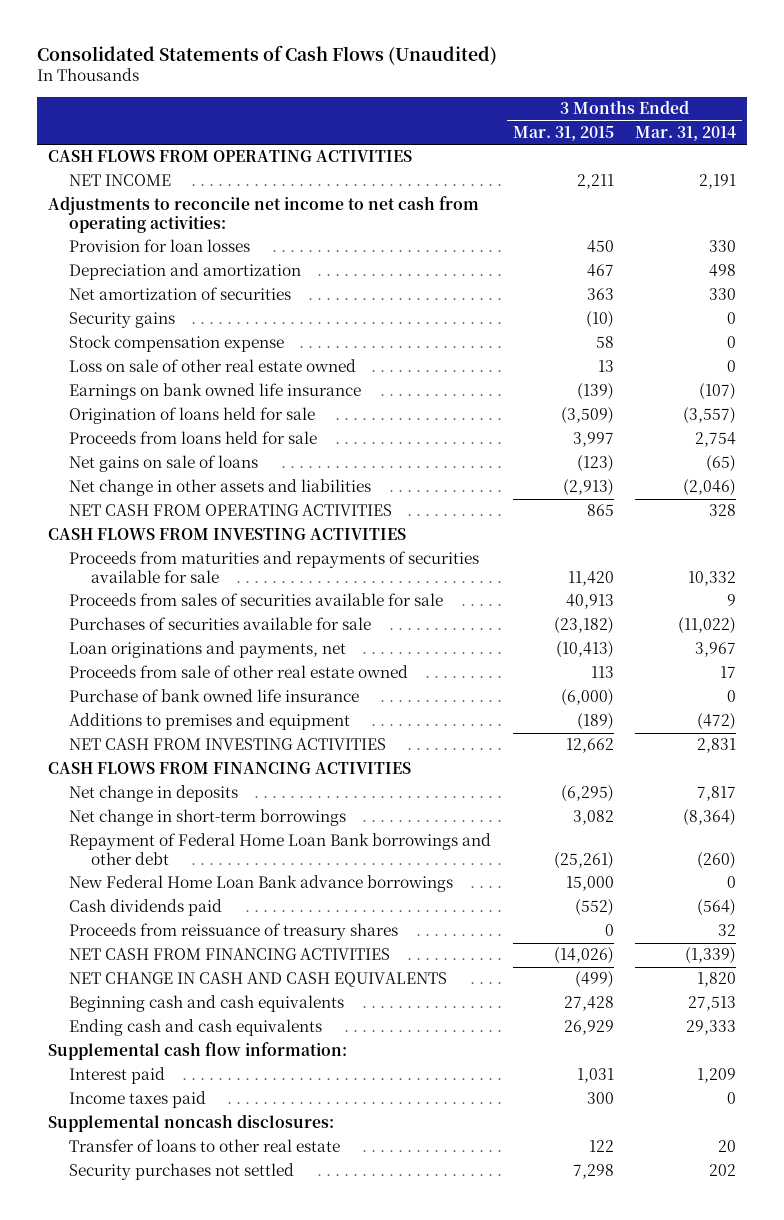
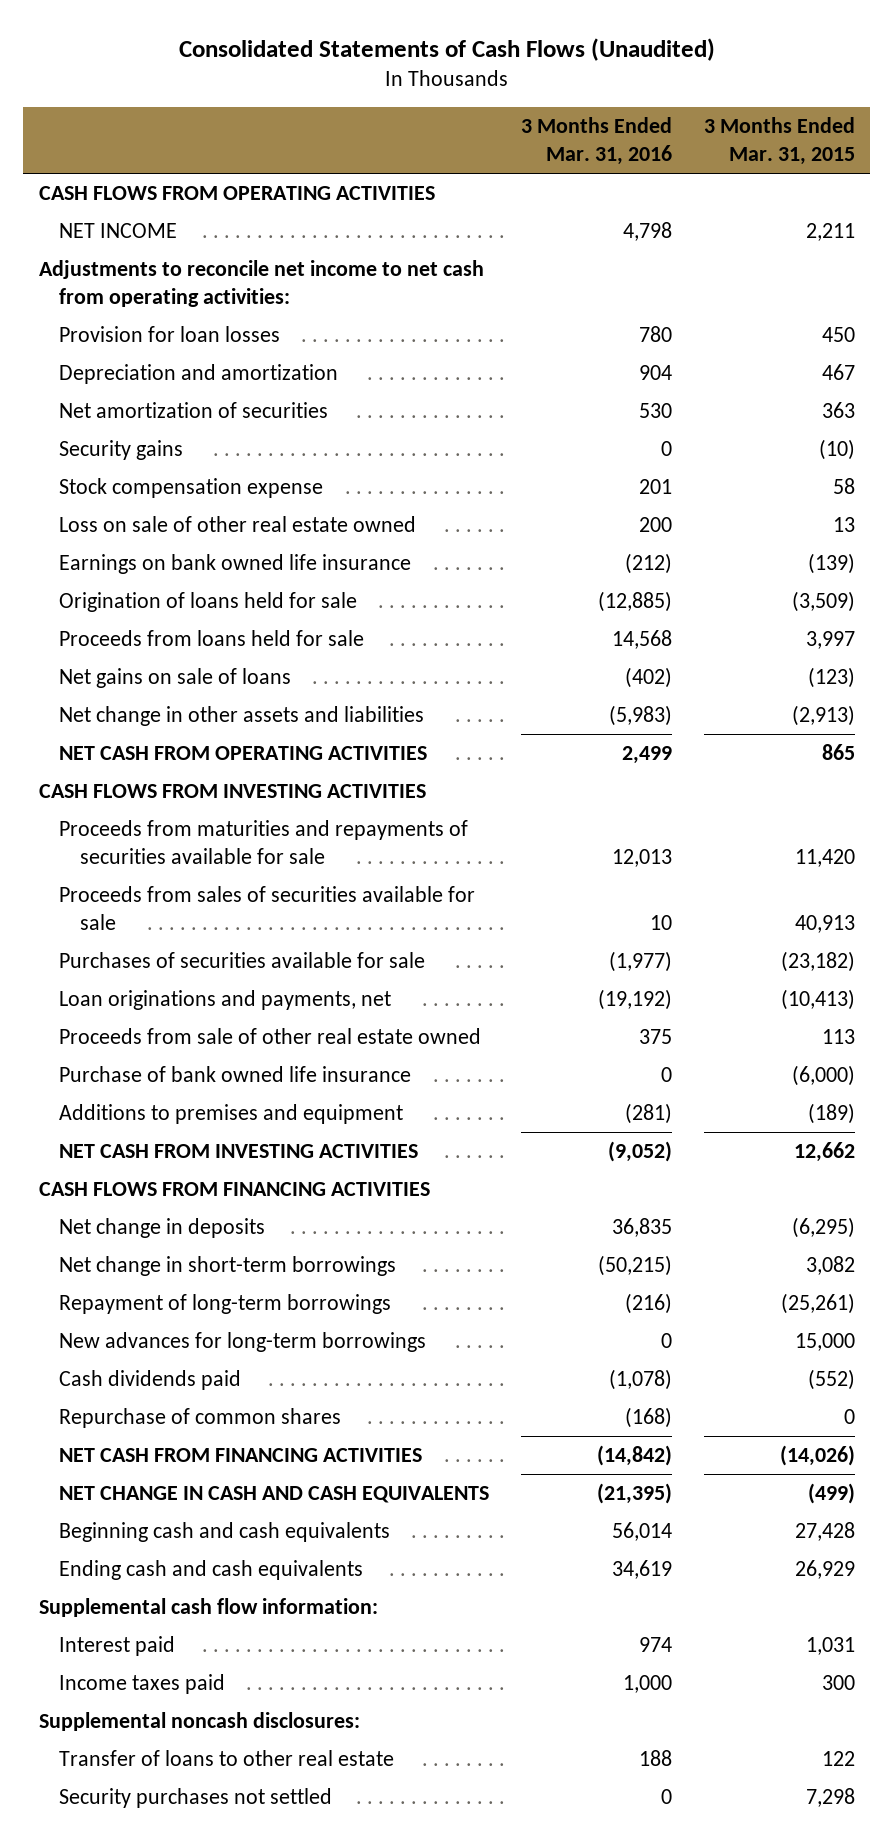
[635,125,737,141] Mar. 31, 2014 -> none
none -> [520,117,672,166] 3 Months Ended Mar. 31, 2016
[69,875,454,893] New Federal Home Loan Bank advance borrowings -> none
[69,833,492,865] Repayment of Federal Home Loan Bank borrowings and other debt -> [59,1294,392,1315] Repayment of long-term borrowings
none -> [59,1332,427,1353] New advances for long-term borrowings
[69,923,399,941] Proceeds from reissuance of treasury shares -> none
none -> [59,1408,342,1429] Repurchase of common shares

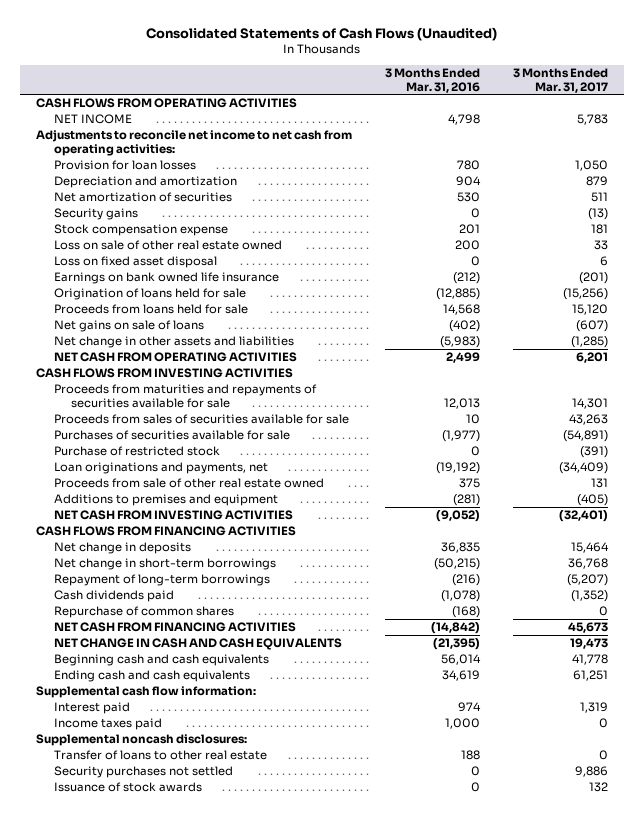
[703,117,855,166] 3 Months Ended Mar. 31, 2015 -> none
none -> [512,68,608,93] 3 Months Ended Mar. 31, 2017
none -> [53,256,217,269] Loss on fixed asset disposal
none -> [53,446,220,457] Purchase of restricted stock
[59,1066,412,1083] Purchase of bank owned life insurance -> none
[59,1332,427,1353] New advances for long-term borrowings -> none
none -> [53,782,202,793] Issuance of stock awards

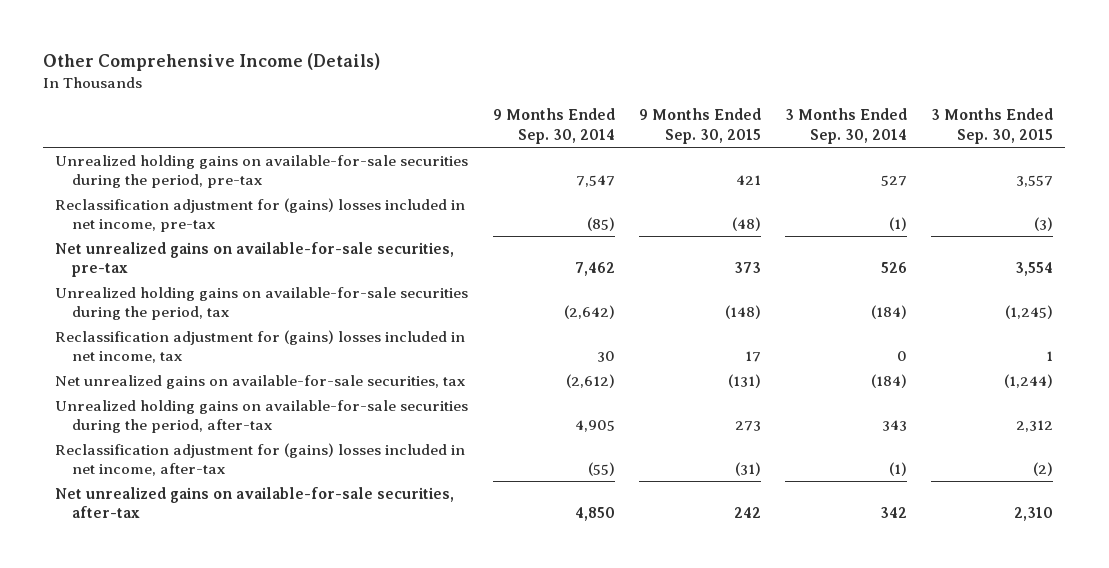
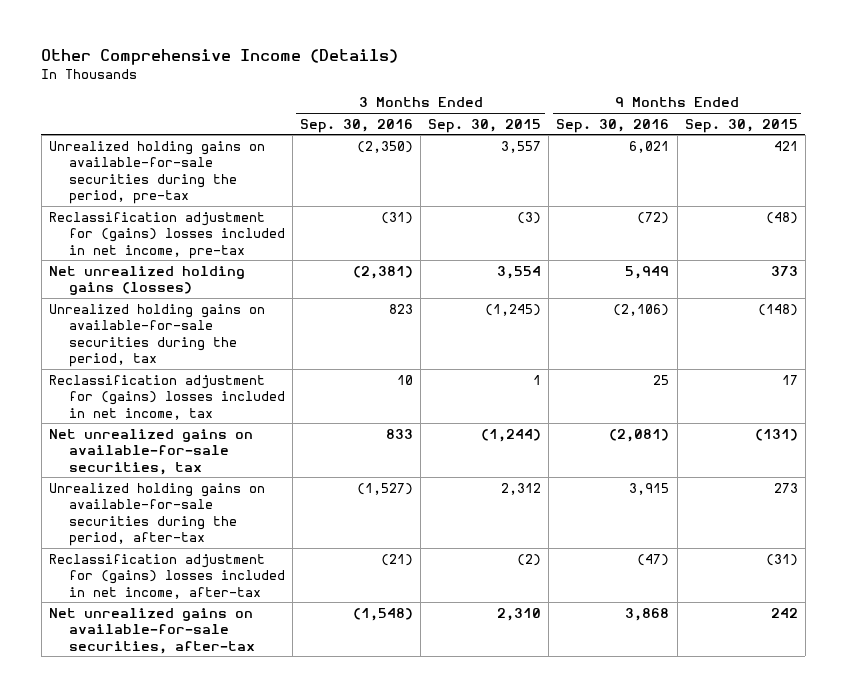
[492,108,615,145] 9 Months Ended Sep. 30, 2014 -> none
[784,108,907,145] 3 Months Ended Sep. 30, 2014 -> none
none -> [300,118,414,133] Sep. 30, 2016
none -> [556,118,670,133] Sep. 30, 2016
[55,241,455,278] Net unrealized gains on available-for-sale securities, pre-tax -> [48,265,245,296] Net unrealized holding gains (losses)

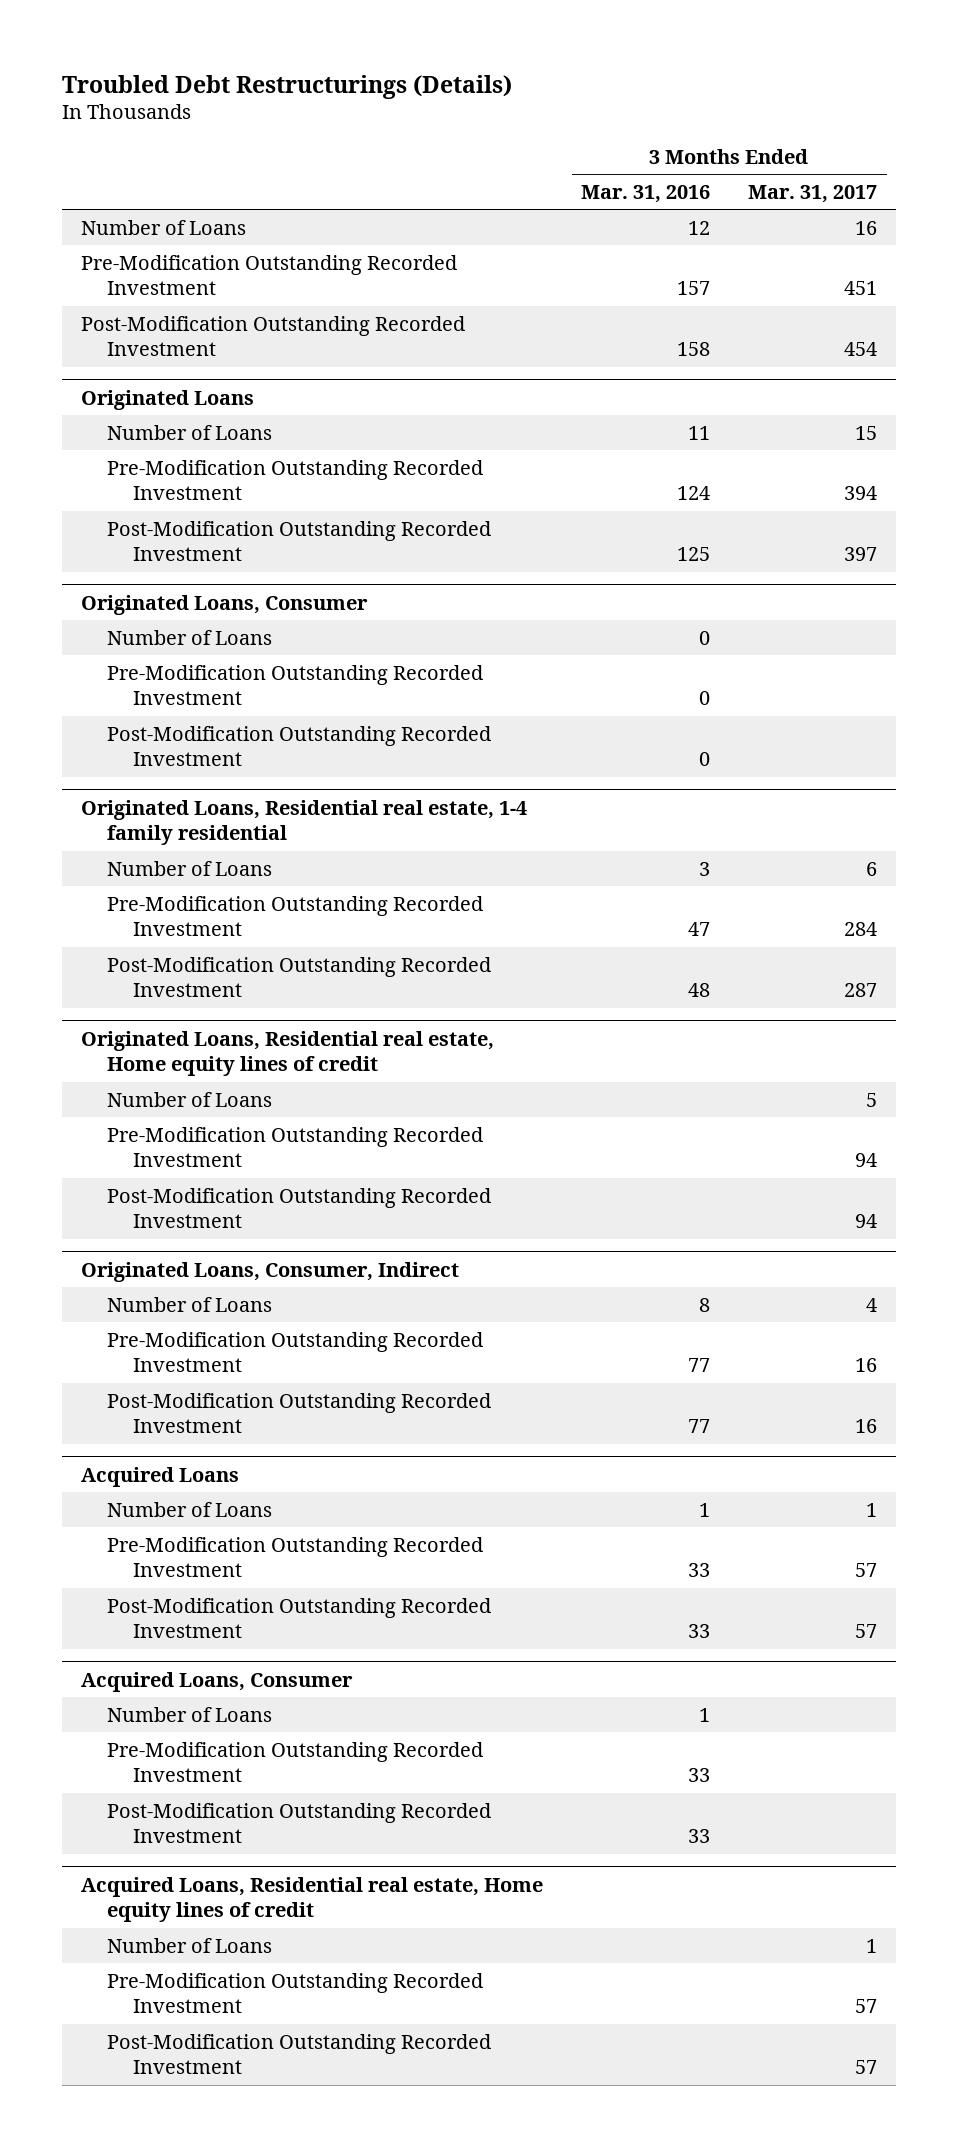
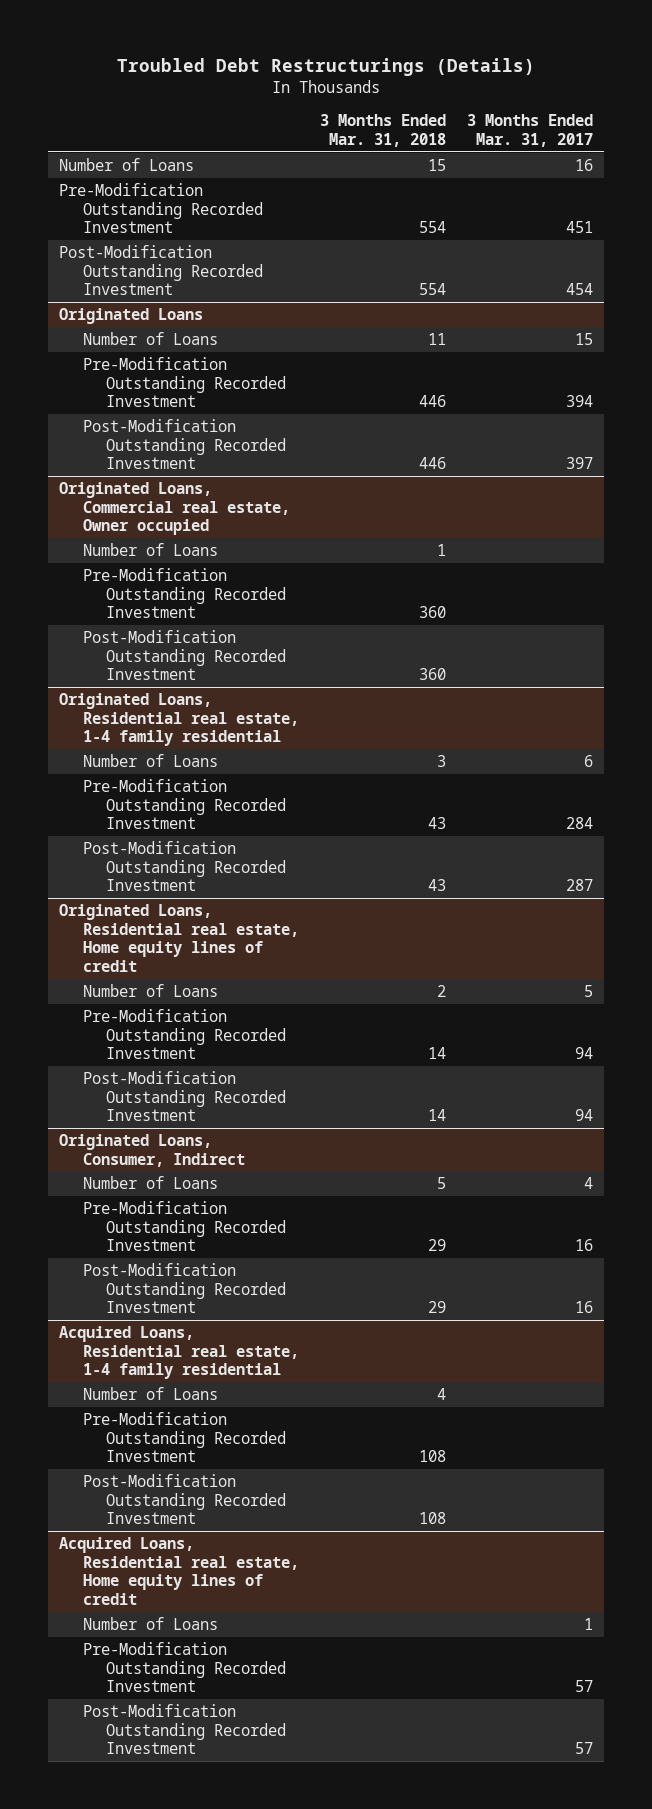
[581,185,711,204] Mar. 31, 2016 -> none
none -> [319,114,446,147] 3 Months Ended Mar. 31, 2018
[80,594,368,615] Originated Loans, Consumer -> none
none -> [59,481,290,536] Originated Loans, Commercial real estate, Owner occupied
[80,1466,239,1487] Acquired Loans -> none
[106,1501,272,1517] Number of Loans -> none
[106,1536,483,1578] Pre-Modification Outstanding Recorded Investment -> none
[106,1597,491,1639] Post-Modification Outstanding Recorded Investment -> none
[80,1671,353,1692] Acquired Loans, Consumer -> none
none -> [59,1325,299,1380] Acquired Loans, Residential real estate, 1-4 family residential

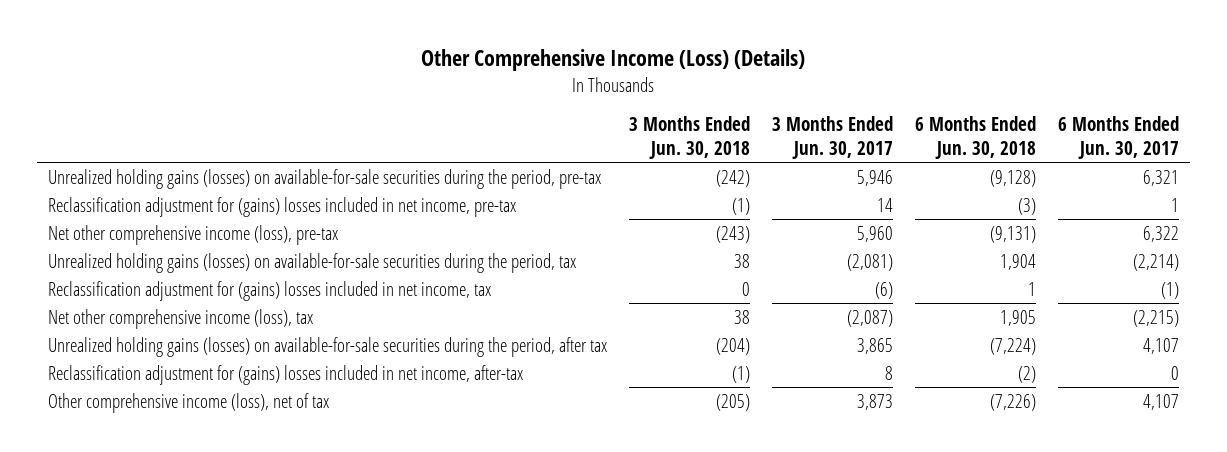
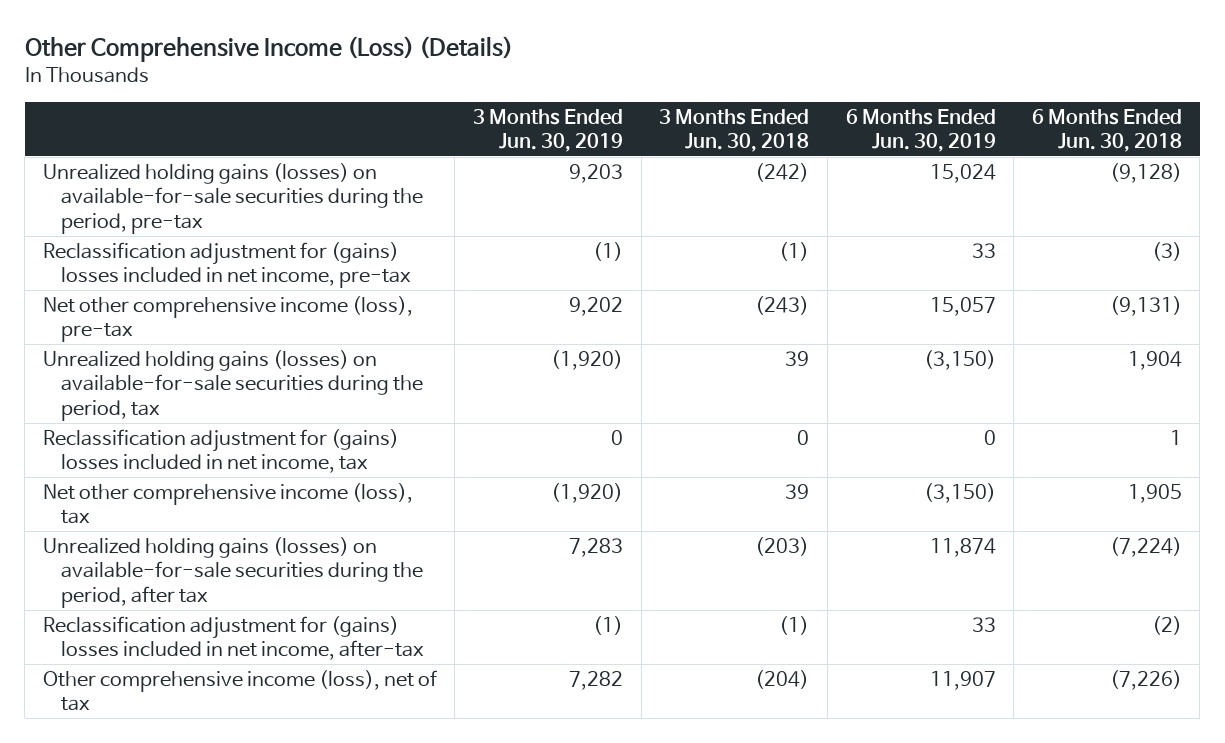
[771,116,893,159] 3 Months Ended Jun. 30, 2017 -> none
[1057,116,1179,159] 6 Months Ended Jun. 30, 2017 -> none
none -> [473,108,624,153] 3 Months Ended Jun. 30, 2019
none -> [845,108,996,153] 6 Months Ended Jun. 30, 2019
[733,253,750,268] 38 -> [785,350,810,366] 39
[733,309,750,324] 38 -> [785,483,810,499] 39
[715,337,750,355] (204) -> [755,536,810,556] (203)
[715,393,750,411] (205) -> [755,669,810,689] (204)

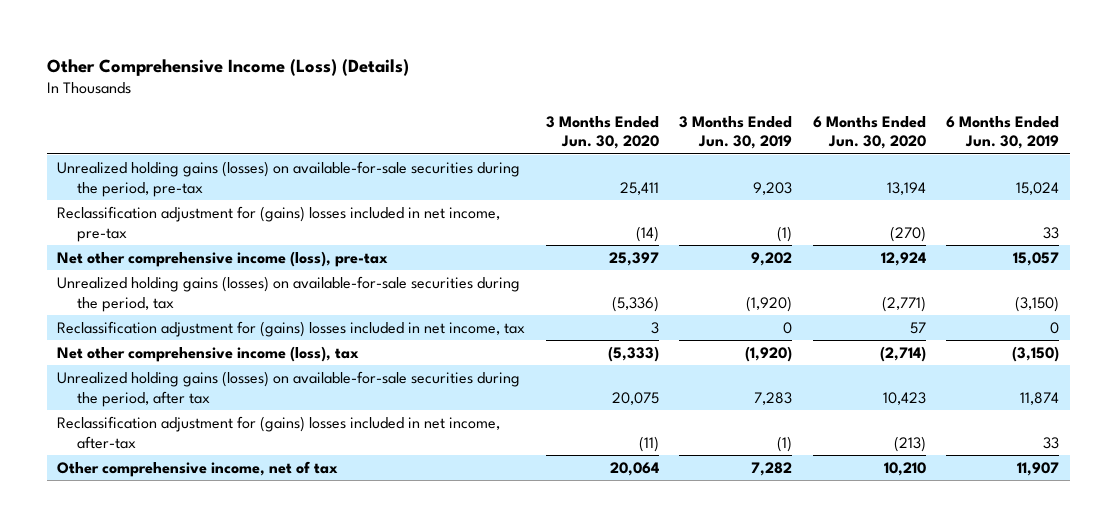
[659,108,810,153] 3 Months Ended Jun. 30, 2018 -> none
[1031,108,1182,153] 6 Months Ended Jun. 30, 2018 -> none
none -> [545,115,659,150] 3 Months Ended Jun. 30, 2020
none -> [812,115,926,150] 6 Months Ended Jun. 30, 2020
[42,669,437,712] Other comprehensive income (loss), net of tax -> [57,460,339,477] Other comprehensive income, net of tax

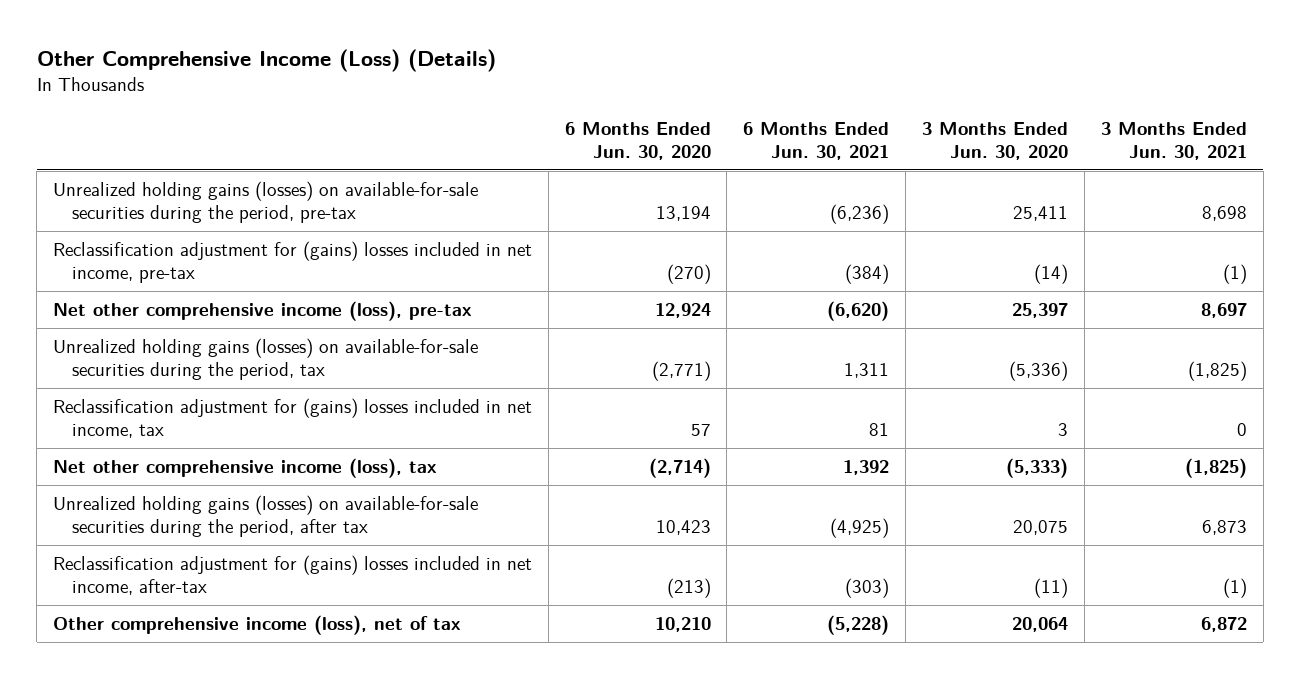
[679,115,793,150] 3 Months Ended Jun. 30, 2019 -> none
[946,115,1060,150] 6 Months Ended Jun. 30, 2019 -> none
none -> [743,122,890,161] 6 Months Ended Jun. 30, 2021
none -> [1100,122,1247,161] 3 Months Ended Jun. 30, 2021
[57,460,339,477] Other comprehensive income, net of tax -> [52,615,461,636] Other comprehensive income (loss), net of tax

